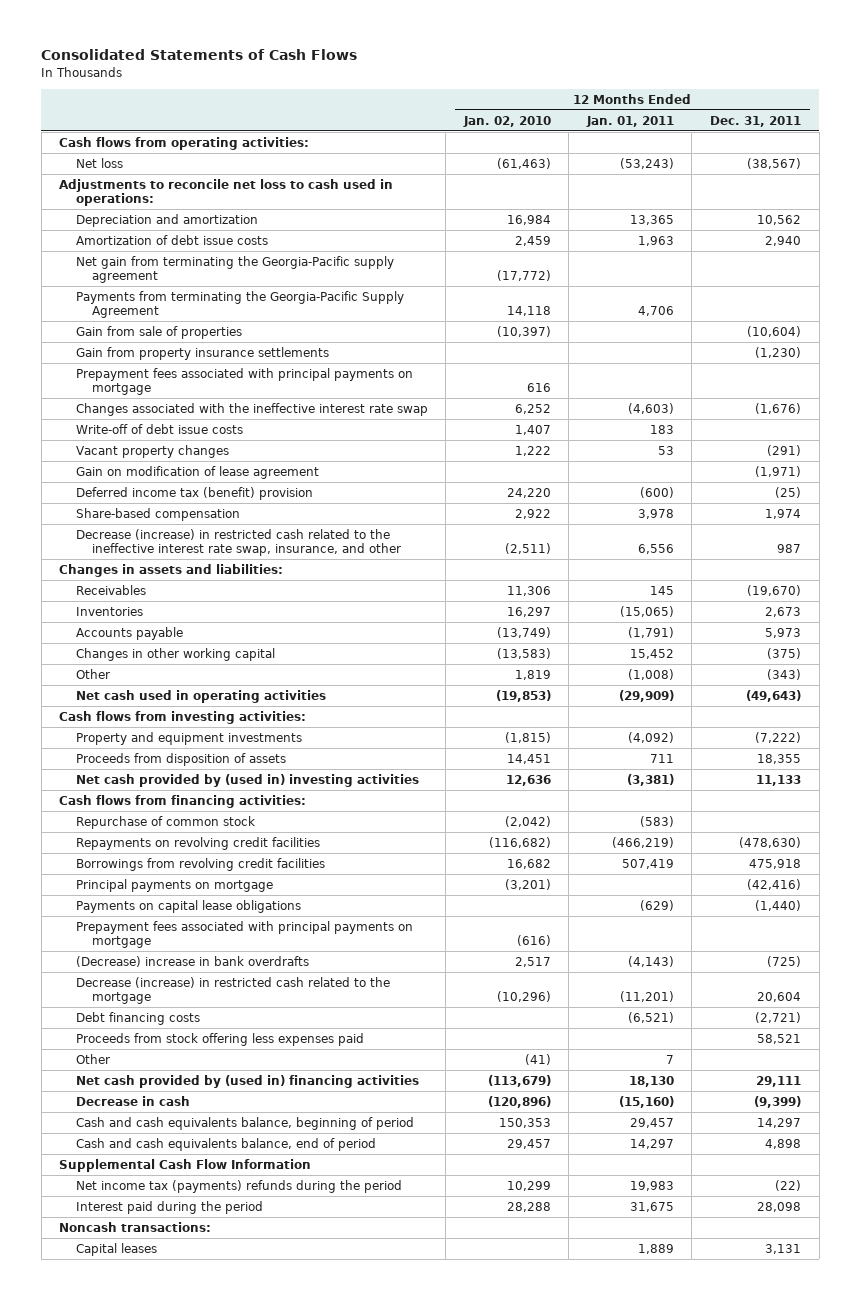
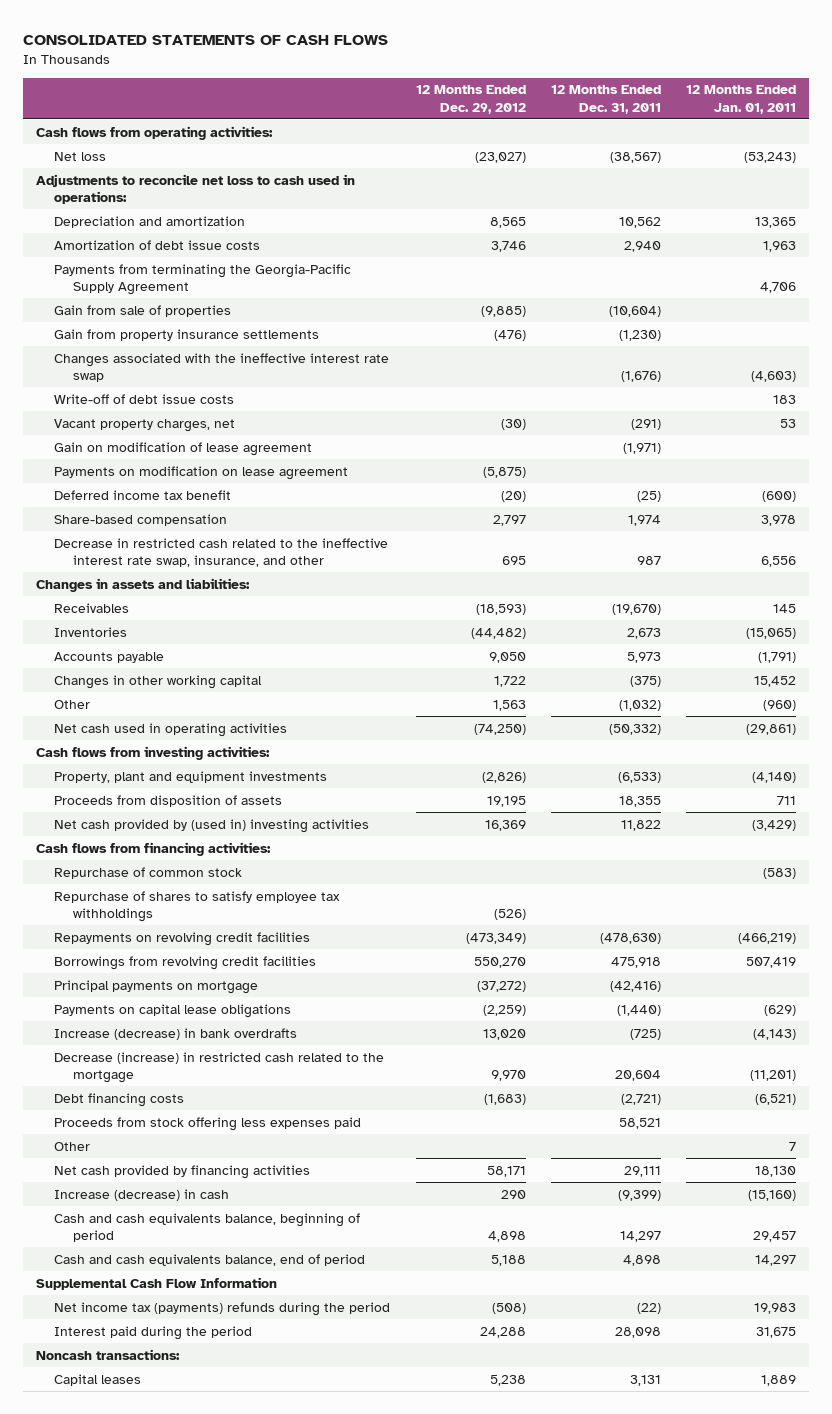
[41,49,358,61] Consolidated Statements of Cash Flows -> [23,34,389,45] CONSOLIDATED STATEMENTS OF CASH FLOWS
[462,115,551,127] Jan. 02, 2010 -> none
none -> [415,85,526,114] 12 Months Ended Dec. 29, 2012
[75,255,394,284] Net gain from terminating the Georgia-Pacific supply agreement -> none
[75,367,413,396] Prepayment fees associated with principal payments on mortgage -> none
[75,444,229,458] Vacant property changes -> [54,418,236,432] Vacant property charges, net
none -> [54,465,349,480] Payments on modification on lease agreement
[75,486,313,500] Deferred income tax (benefit) provision -> [54,489,232,500] Deferred income tax benefit
[75,528,402,557] Decrease (increase) in restricted cash related to the ineffective interest rate swap, insurance, and other -> [54,537,389,568] Decrease in restricted cash related to the ineffective interest rate swap, insurance, and other
[627,668,674,680] (1,008) -> [763,699,797,711] (960)
[766,668,801,680] (343) -> [619,699,662,711] (1,032)
[618,689,674,702] (29,909) -> [746,723,797,735] (29,861)
[745,689,801,702] (49,643) -> [609,723,662,735] (50,332)
[75,731,302,745] Property and equipment investments -> [54,770,328,783] Property, plant and equipment investments
[627,731,674,743] (4,092) -> [752,771,797,783] (4,140)
[754,731,801,743] (7,222) -> [618,771,662,783] (6,533)
[626,773,674,786] (3,381) -> [752,819,797,831] (3,429)
[755,774,801,786] 11,133 -> [621,819,662,831] 11,822
none -> [54,890,341,923] Repurchase of shares to satisfy employee tax withholdings
[75,920,413,949] Prepayment fees associated with principal payments on mortgage -> none
[75,955,309,967] (Decrease) increase in bank overdrafts -> [54,1027,298,1040] Increase (decrease) in bank overdrafts
[75,1074,419,1088] Net cash provided by (used in) financing activities -> [54,1164,311,1179] Net cash provided by financing activities
[75,1095,190,1106] Decrease in cash -> [54,1188,230,1201] Increase (decrease) in cash

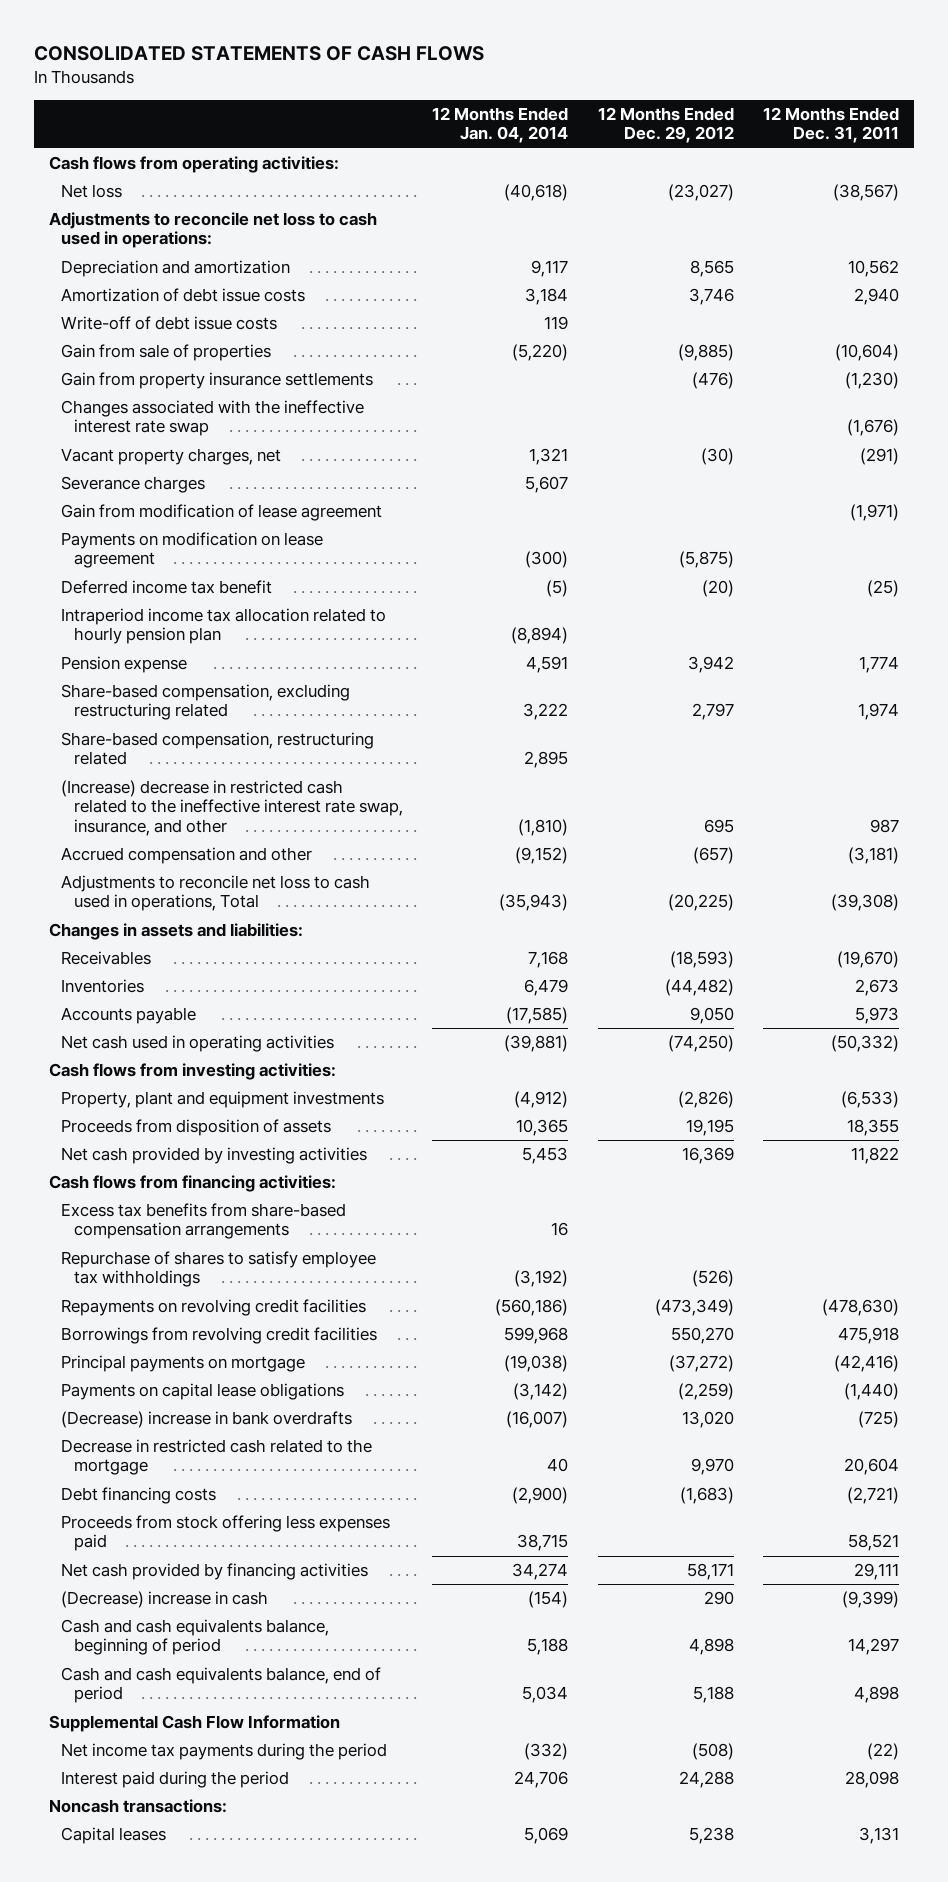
[686,85,797,114] 12 Months Ended Jan. 01, 2011 -> none
none -> [432,106,569,144] 12 Months Ended Jan. 04, 2014
[54,263,352,296] Payments from terminating the Georgia-Pacific Supply Agreement -> none
[54,393,235,404] Write-off of debt issue costs -> [61,316,278,331] Write-off of debt issue costs
none -> [61,476,206,494] Severance charges
[54,441,313,456] Gain on modification of lease agreement -> [61,504,383,522] Gain from modification of lease agreement
none -> [61,608,387,645] Intraperiod income tax allocation related to hourly pension plan
none -> [61,656,188,674] Pension expense
[54,513,228,526] Share-based compensation -> [61,684,351,721] Share-based compensation, excluding restructuring related
none -> [61,732,375,766] Share-based compensation, restructuring related
[54,537,389,568] Decrease in restricted cash related to the ineffective interest rate swap, insurance, and other -> [61,780,403,836] (Increase) decrease in restricted cash related to the ineffective interest rate swap, insurance, and other
none -> [61,847,313,865] Accrued compensation and other
none -> [61,875,371,912] Adjustments to reconcile net loss to cash used in operations, Total
[54,674,263,689] Changes in other working capital -> none
[54,699,91,709] Other -> none
[54,818,370,833] Net cash provided by (used in) investing activities -> [61,1147,368,1165] Net cash provided by investing activities
[54,866,243,879] Repurchase of common stock -> none
none -> [61,1203,347,1240] Excess tax benefits from share-based compensation arrangements
[54,1027,298,1040] Increase (decrease) in bank overdrafts -> [61,1411,353,1429] (Decrease) increase in bank overdrafts
[54,1051,385,1084] Decrease (increase) in restricted cash related to the mortgage -> [61,1439,373,1476] Decrease in restricted cash related to the mortgage
[54,1141,91,1151] Other -> none
[54,1188,230,1201] Increase (decrease) in cash -> [61,1591,269,1609] (Decrease) increase in cash
[54,1301,391,1316] Net income tax (payments) refunds during the period -> [61,1743,388,1761] Net income tax payments during the period

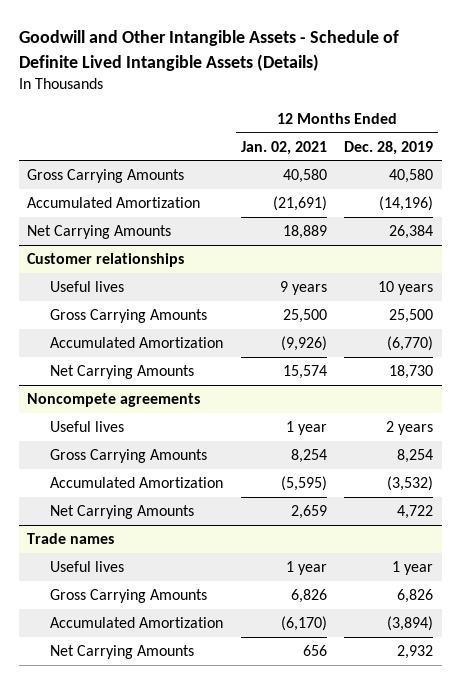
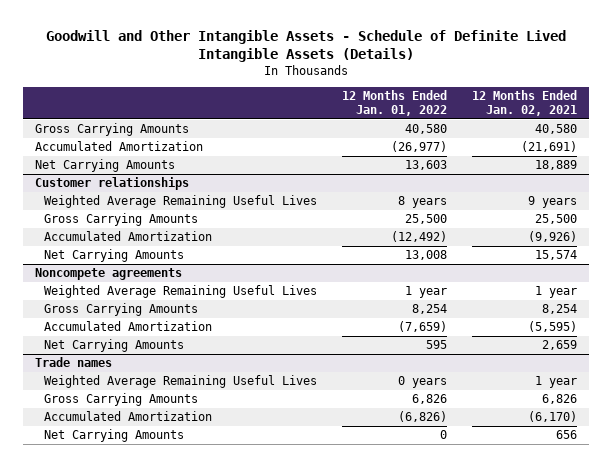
[344,140,434,155] Dec. 28, 2019 -> none
none -> [341,90,447,117] 12 Months Ended Jan. 01, 2022
[50,280,125,292] Useful lives -> [44,195,318,209] Weighted Average Remaining Useful Lives
[50,420,125,432] Useful lives -> [44,285,318,299] Weighted Average Remaining Useful Lives
[50,560,125,572] Useful lives -> [44,375,318,389] Weighted Average Remaining Useful Lives

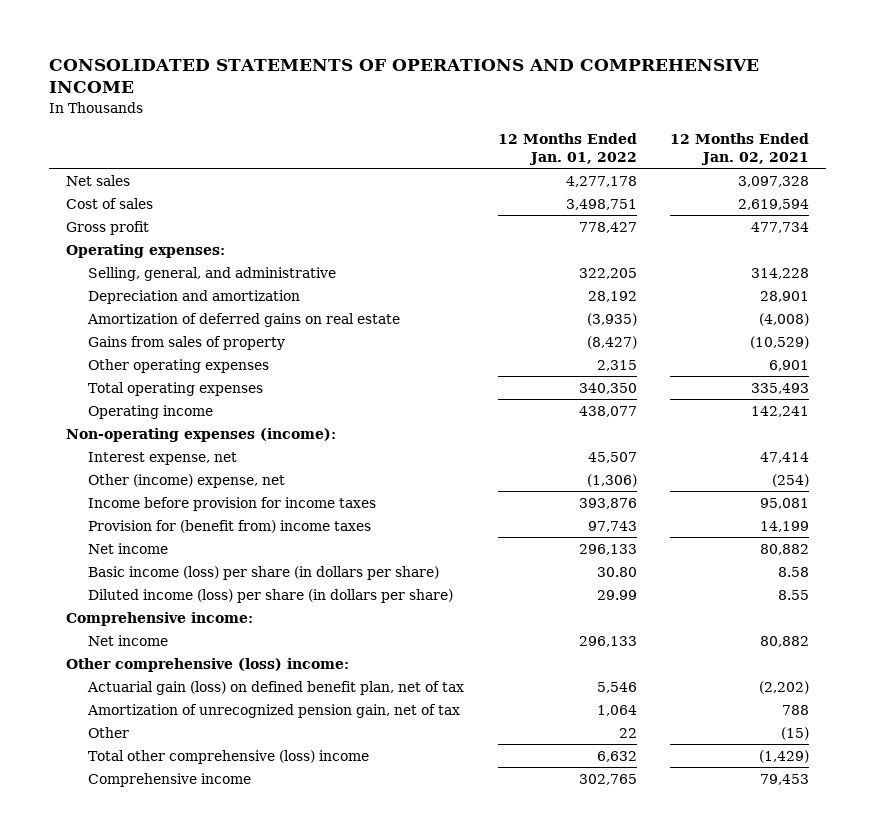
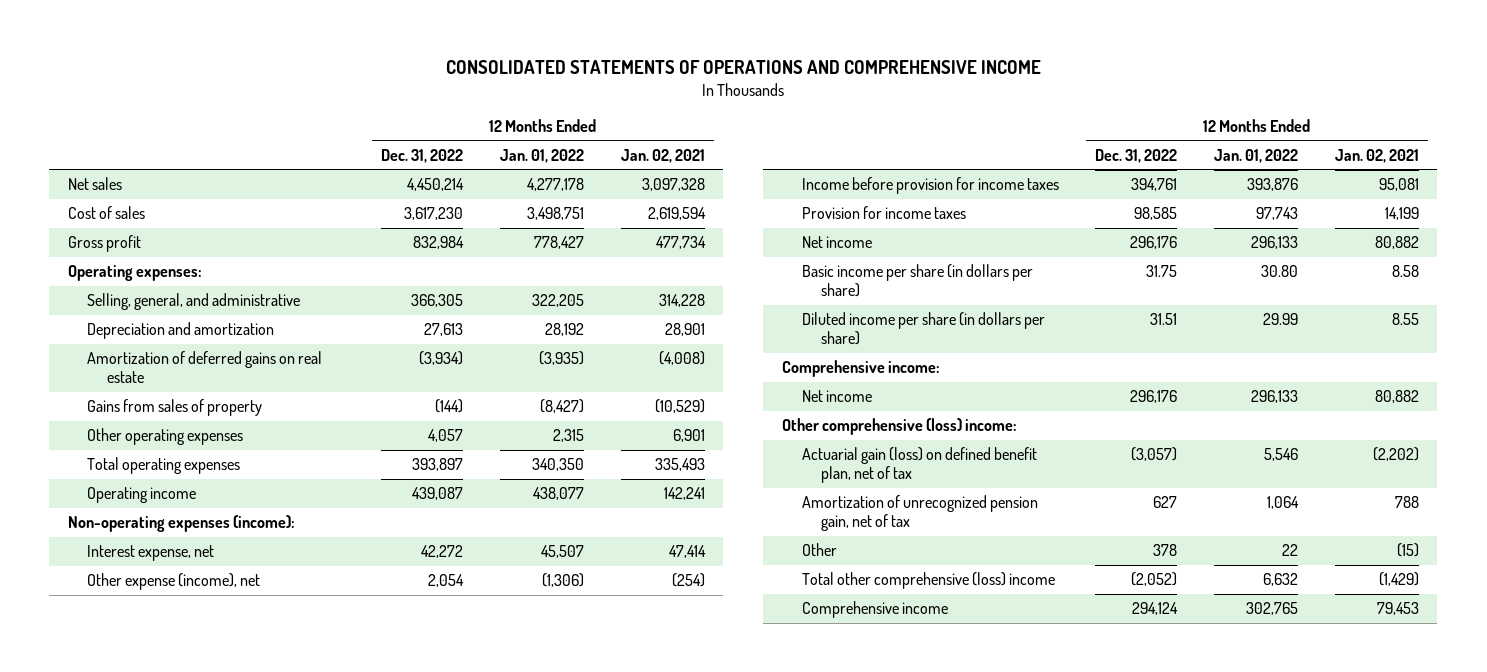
none -> [381,149,464,164] Dec. 31, 2022
[88,473,286,488] Other (income) expense, net -> [87,573,261,591] Other expense (income), net
[88,519,372,533] Provision for (benefit from) income taxes -> [801,206,966,220] Provision for income taxes
[88,565,440,580] Basic income (loss) per share (in dollars per share) -> [801,264,1033,298] Basic income per share (in dollars per share)
[88,588,454,603] Diluted income (loss) per share (in dollars per share) -> [801,312,1045,346] Diluted income per share (in dollars per share)

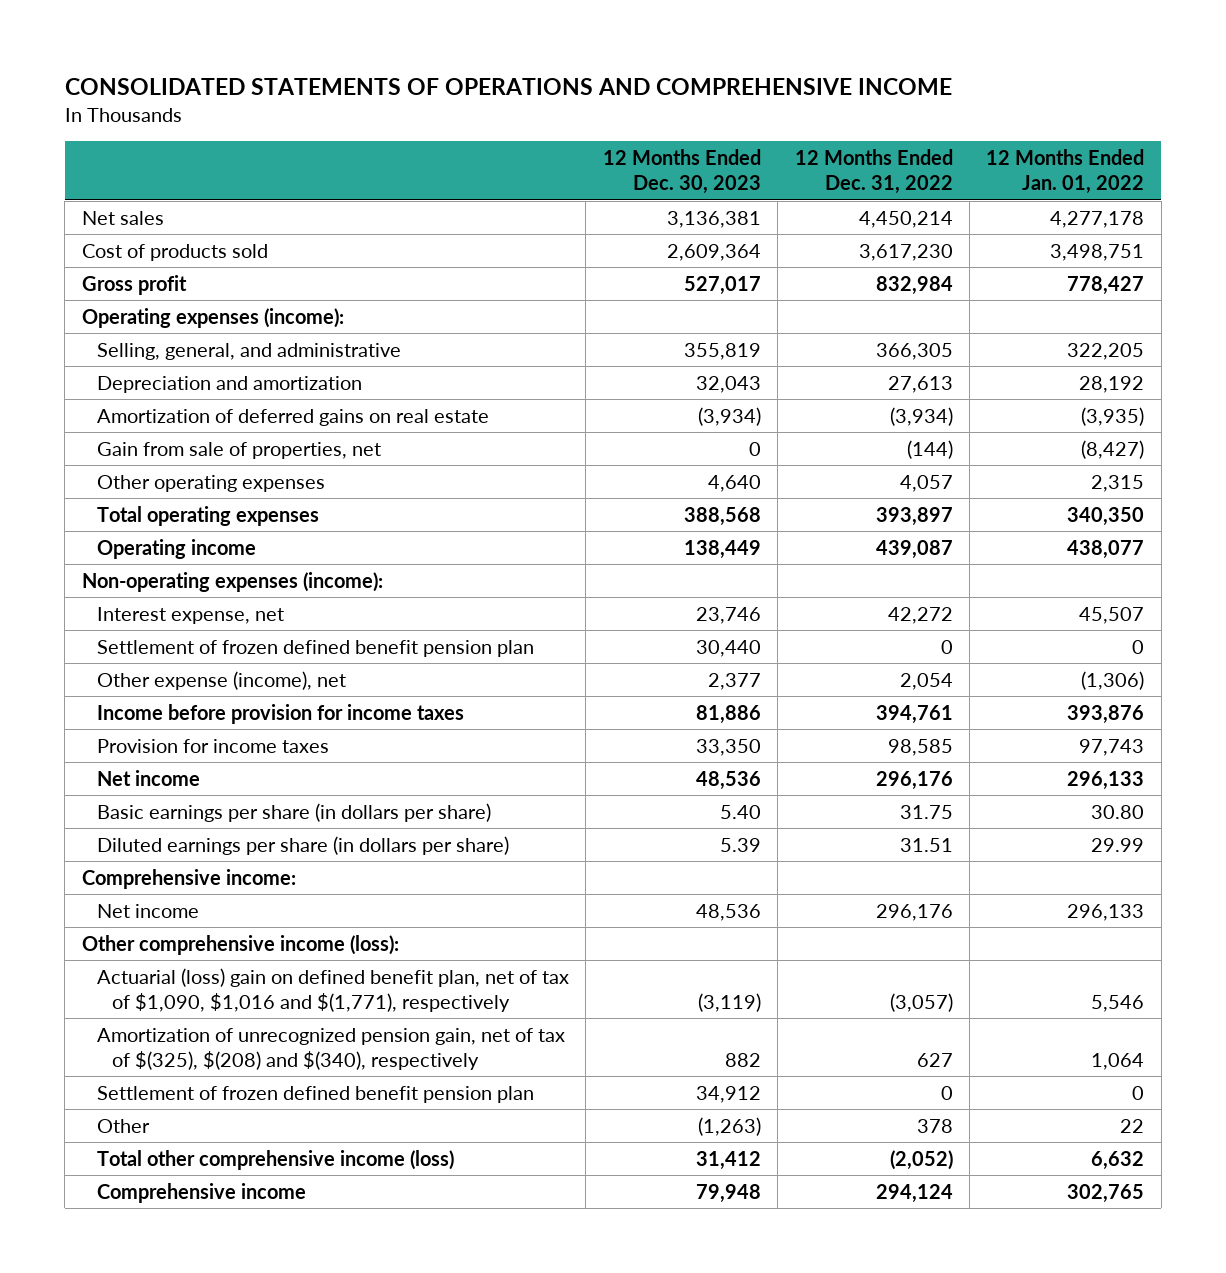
[620,149,705,164] Jan. 02, 2021 -> none
none -> [602,149,761,195] 12 Months Ended Dec. 30, 2023
[67,206,145,220] Cost of sales -> [81,243,268,261] Cost of products sold
[67,265,202,282] Operating expenses: -> [81,307,344,328] Operating expenses (income):
[87,399,263,417] Gains from sales of property -> [96,441,381,459] Gain from sale of properties, net
none -> [96,639,534,657] Settlement of frozen defined benefit pension plan
[801,264,1033,298] Basic income per share (in dollars per share) -> [96,802,491,822] Basic earnings per share (in dollars per share)
[801,312,1045,346] Diluted income per share (in dollars per share) -> [96,835,509,855] Diluted earnings per share (in dollars per share)
[781,418,1017,436] Other comprehensive (loss) income: -> [81,934,399,955] Other comprehensive income (loss):
[801,447,1037,484] Actuarial gain (loss) on defined benefit plan, net of tax -> [96,967,569,1012] Actuarial (loss) gain on defined benefit plan, net of tax of $1,090, $1,016 and $(1,771), respectively
[801,495,1038,532] Amortization of unrecognized pension gain, net of tax -> [96,1027,565,1070] Amortization of unrecognized pension gain, net of tax of $(325), $(208) and $(340), respectively
none -> [96,1085,534,1103] Settlement of frozen defined benefit pension plan
[801,572,1055,590] Total other comprehensive (loss) income -> [96,1149,454,1170] Total other comprehensive income (loss)

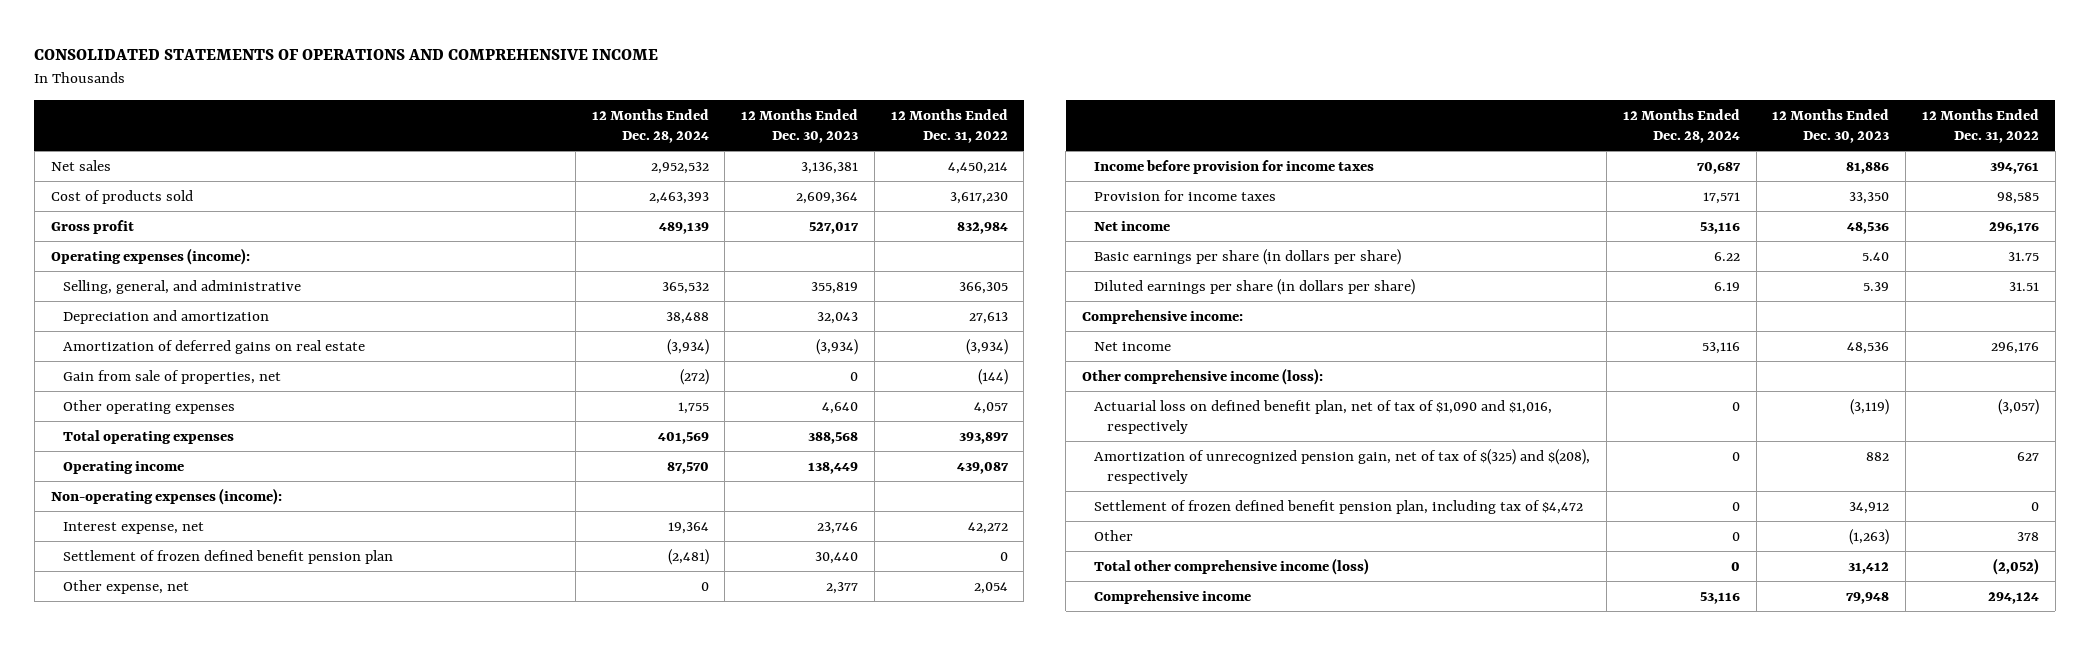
[986,149,1145,195] 12 Months Ended Jan. 01, 2022 -> none
none -> [591,108,709,143] 12 Months Ended Dec. 28, 2024
[96,670,346,690] Other expense (income), net -> [63,579,190,594] Other expense, net
[96,967,569,1012] Actuarial (loss) gain on defined benefit plan, net of tax of $1,090, $1,016 and $(1,771), respectively -> [1094,399,1553,434] Actuarial loss on defined benefit plan, net of tax of $1,090 and $1,016, respectively
[96,1027,565,1070] Amortization of unrecognized pension gain, net of tax of $(325), $(208) and $(340), respectively -> [1094,448,1591,484] Amortization of unrecognized pension gain, net of tax of $(325) and $(208), respectively
[96,1085,534,1103] Settlement of frozen defined benefit pension plan -> [1094,499,1584,514] Settlement of frozen defined benefit pension plan, including tax of $4,472

